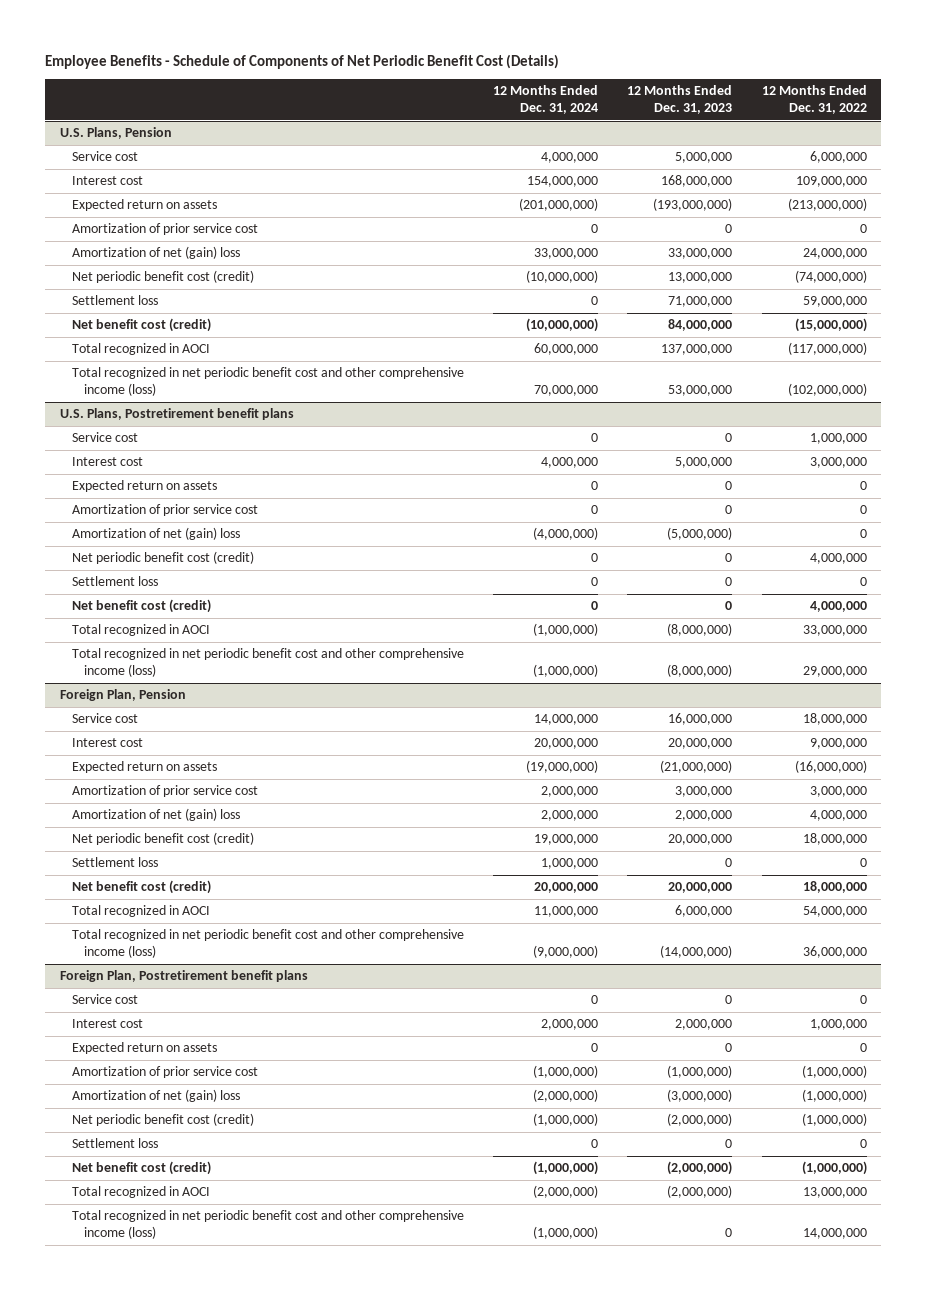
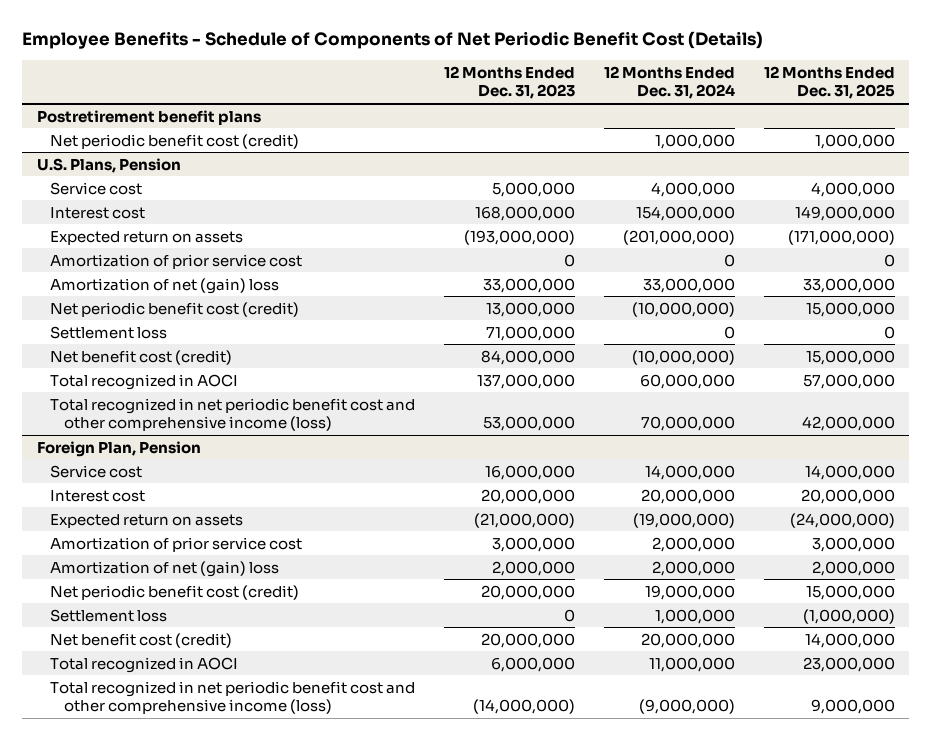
[761,85,867,115] 12 Months Ended Dec. 31, 2022 -> none
none -> [763,65,895,100] 12 Months Ended Dec. 31, 2025
none -> [36,109,261,125] Postretirement benefit plans
none -> [50,133,300,149] Net periodic benefit cost (credit)
[59,408,294,421] U.S. Plans, Postretirement benefit plans -> none
[72,432,139,443] Service cost -> none
[72,457,144,467] Interest cost -> none
[72,480,218,493] Expected return on assets -> none
[72,504,259,517] Amortization of prior service cost -> none
[72,527,241,541] Amortization of net (gain) loss -> none
[72,551,255,565] Net periodic benefit cost (credit) -> none
[72,576,159,587] Settlement loss -> none
[72,599,212,614] Net benefit cost (credit) -> none
[72,624,211,637] Total recognized in AOCI -> none
[72,648,465,678] Total recognized in net periodic benefit cost and other comprehensive income (loss) -> none
[59,970,308,983] Foreign Plan, Postretirement benefit plans -> none
[72,994,139,1005] Service cost -> none
[72,1019,144,1029] Interest cost -> none
[72,1042,218,1055] Expected return on assets -> none
[72,1066,259,1079] Amortization of prior service cost -> none
[72,1089,241,1103] Amortization of net (gain) loss -> none
[72,1113,255,1127] Net periodic benefit cost (credit) -> none
[72,1138,159,1149] Settlement loss -> none
[72,1161,212,1176] Net benefit cost (credit) -> none
[72,1186,211,1199] Total recognized in AOCI -> none
[72,1210,465,1240] Total recognized in net periodic benefit cost and other comprehensive income (loss) -> none

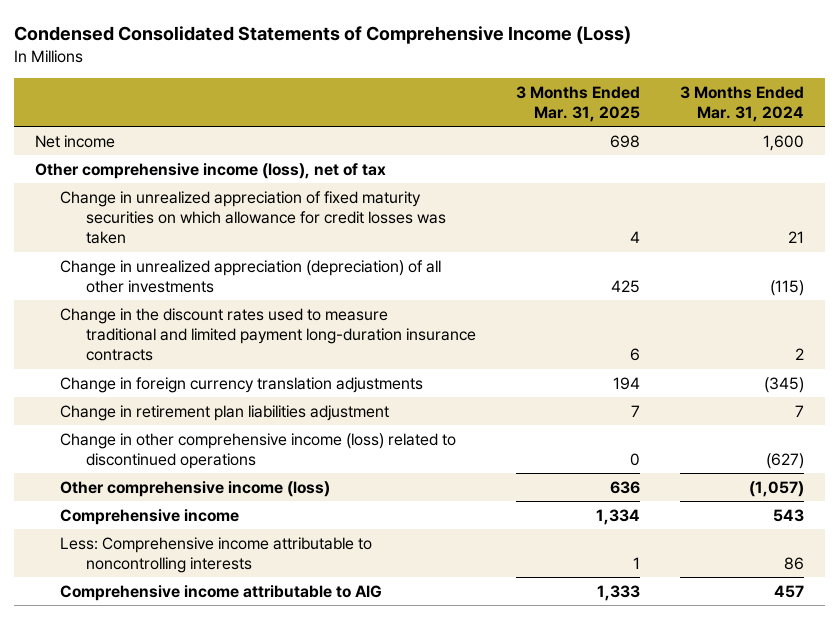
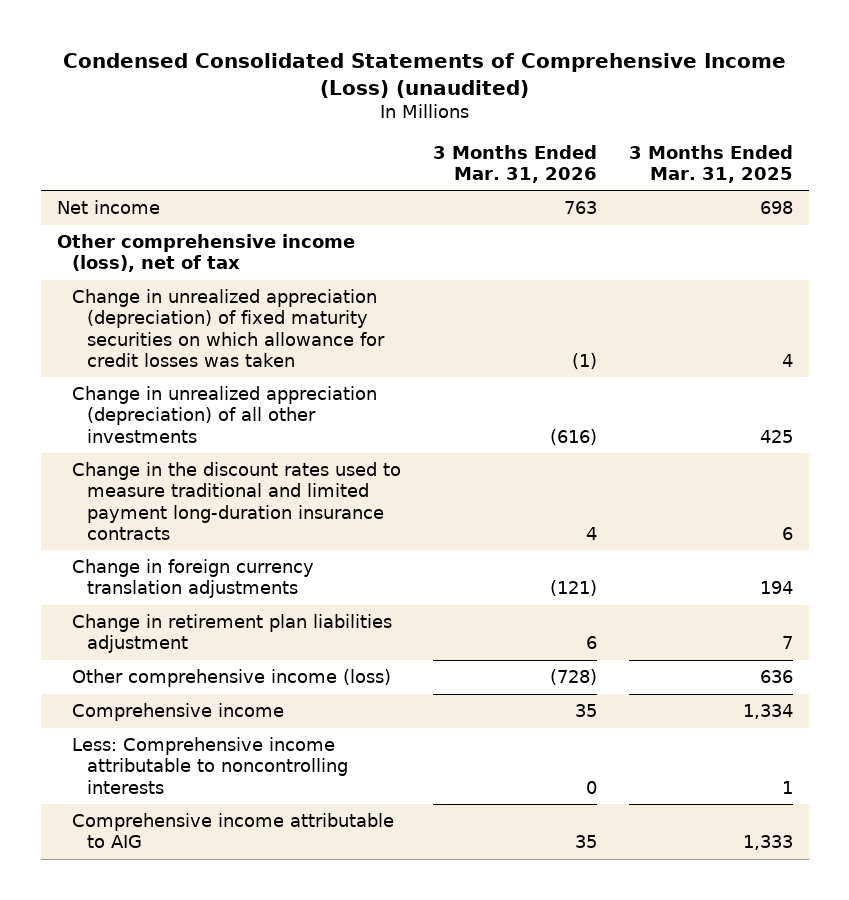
[14,25,632,44] Condensed Consolidated Statements of Comprehensive Income (Loss) -> [62,52,786,98] Condensed Consolidated Statements of Comprehensive Income (Loss) (unaudited)
[680,85,805,122] 3 Months Ended Mar. 31, 2024 -> none
none -> [432,144,597,183] 3 Months Ended Mar. 31, 2026
[60,190,446,245] Change in unrealized appreciation of fixed maturity securities on which allowance for credit losses was taken -> [71,289,386,367] Change in unrealized appreciation (depreciation) of fixed maturity securities on which allowance for credit losses was taken
[60,432,457,470] Change in other comprehensive income (loss) related to discontinued operations -> none

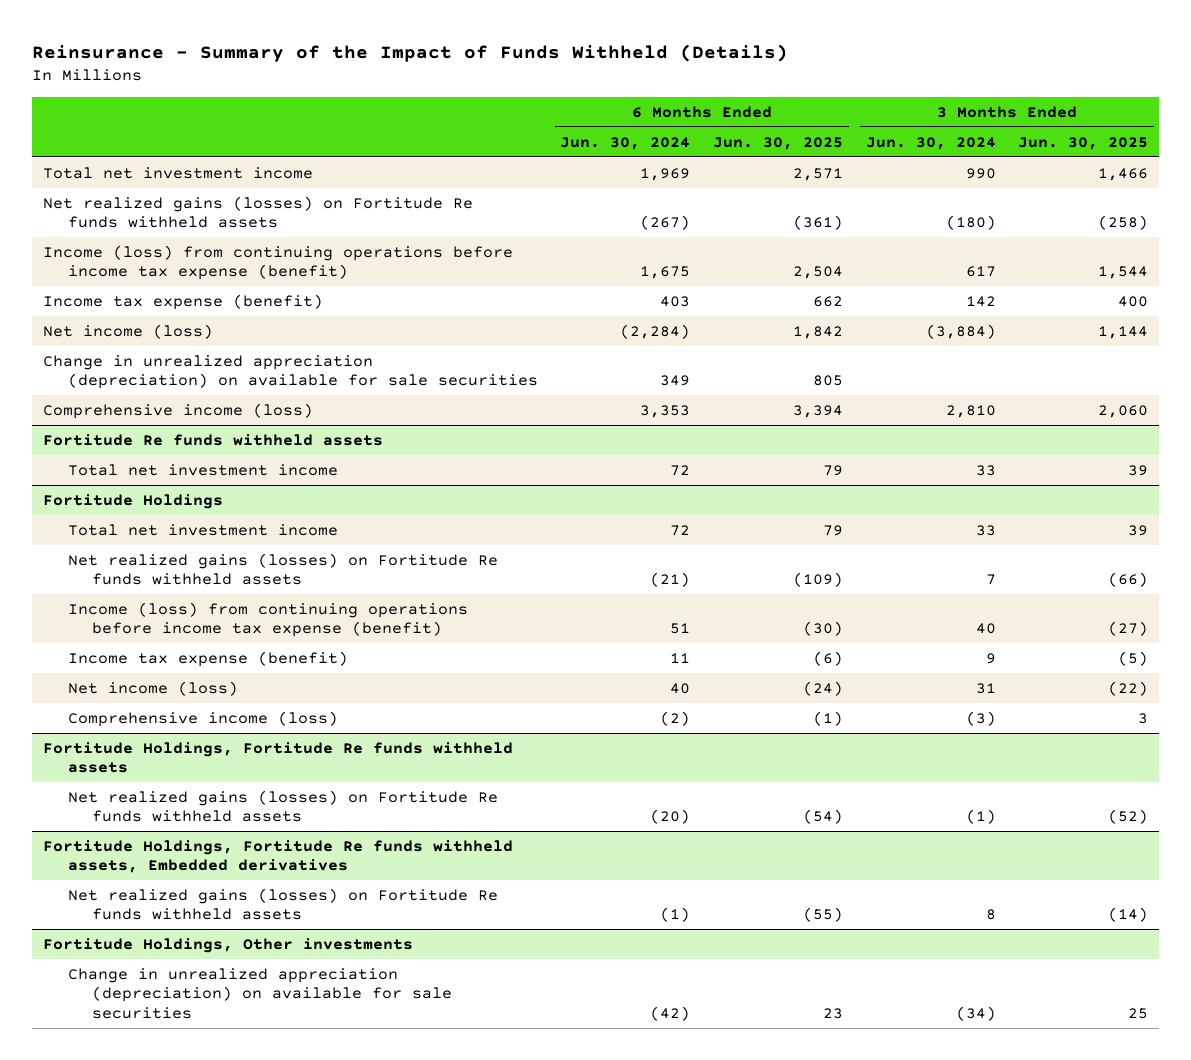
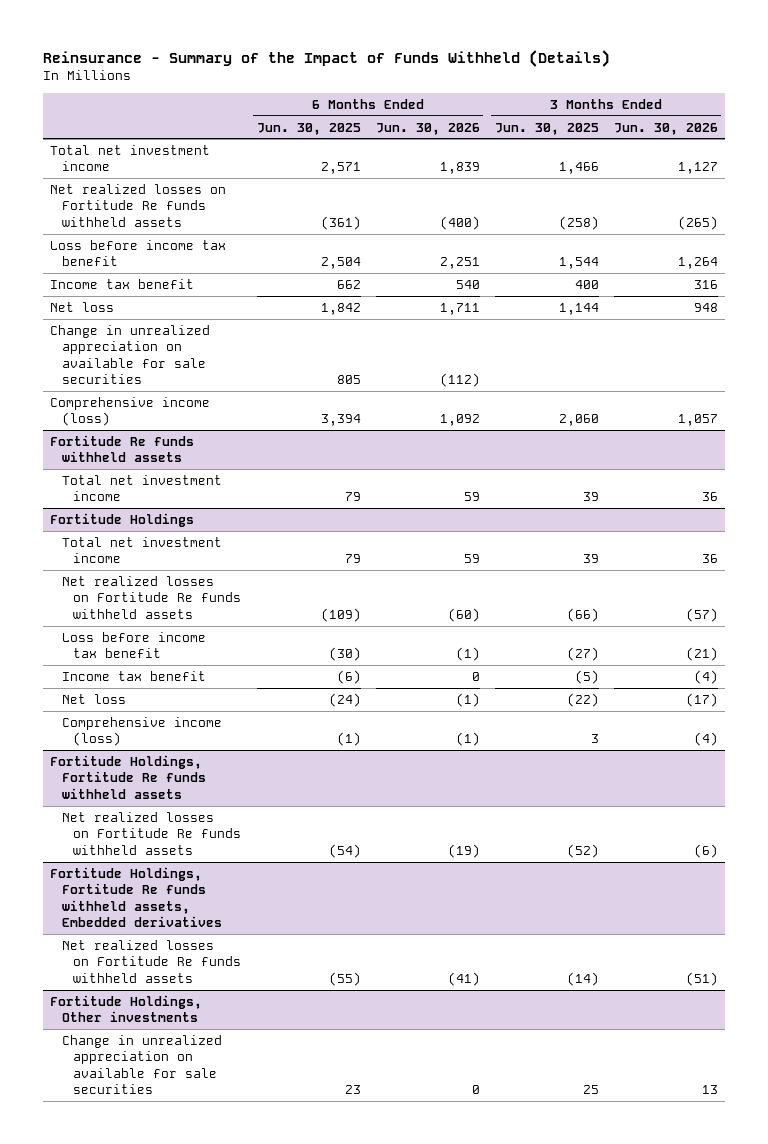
[560,136,691,150] Jun. 30, 2024 -> none
[865,136,996,150] Jun. 30, 2024 -> none
none -> [375,122,480,135] Jun. 30, 2026
none -> [613,122,718,135] Jun. 30, 2026
[42,195,473,229] Net realized gains (losses) on Fortitude Re funds withheld assets -> [50,183,227,227] Net realized losses on Fortitude Re funds withheld assets
[42,244,513,281] Income (loss) from continuing operations before income tax expense (benefit) -> [50,239,227,267] Loss before income tax benefit
[42,293,323,310] Income tax expense (benefit) -> [50,278,195,289] Income tax benefit
[42,323,213,339] Net income (loss) -> [50,301,115,312] Net loss
[42,354,538,390] Change in unrealized appreciation (depreciation) on available for sale securities -> [50,324,211,385] Change in unrealized appreciation on available for sale securities
[67,552,498,586] Net realized gains (losses) on Fortitude Re funds withheld assets -> [61,575,242,619] Net realized losses on Fortitude Re funds withheld assets
[67,601,468,638] Income (loss) from continuing operations before income tax expense (benefit) -> [61,631,206,659] Loss before income tax benefit
[67,650,348,667] Income tax expense (benefit) -> [61,670,206,681] Income tax benefit
[67,680,238,696] Net income (loss) -> [61,693,126,704] Net loss
[67,789,498,823] Net realized gains (losses) on Fortitude Re funds withheld assets -> [61,811,242,855] Net realized losses on Fortitude Re funds withheld assets
[67,887,498,921] Net realized gains (losses) on Fortitude Re funds withheld assets -> [61,939,242,983] Net realized losses on Fortitude Re funds withheld assets
[67,967,453,1019] Change in unrealized appreciation (depreciation) on available for sale securities -> [61,1034,222,1095] Change in unrealized appreciation on available for sale securities

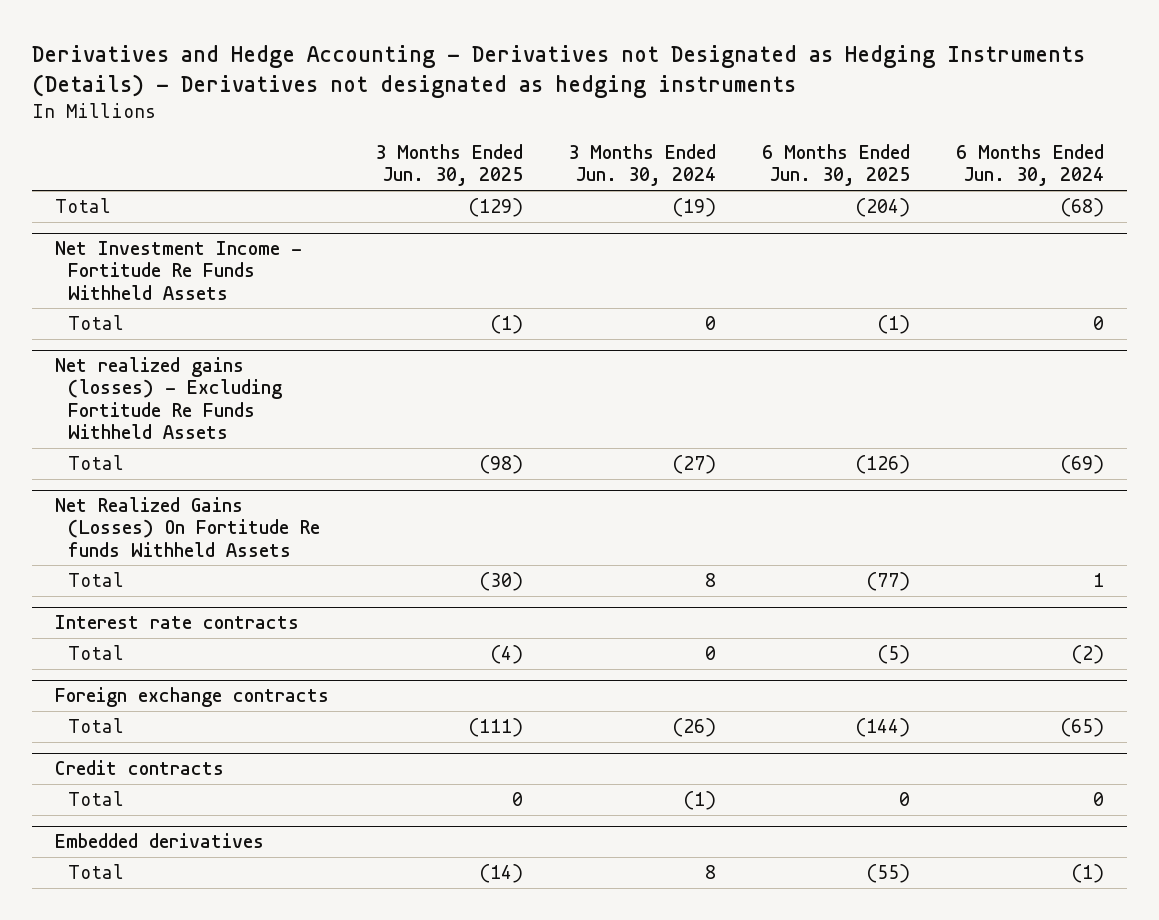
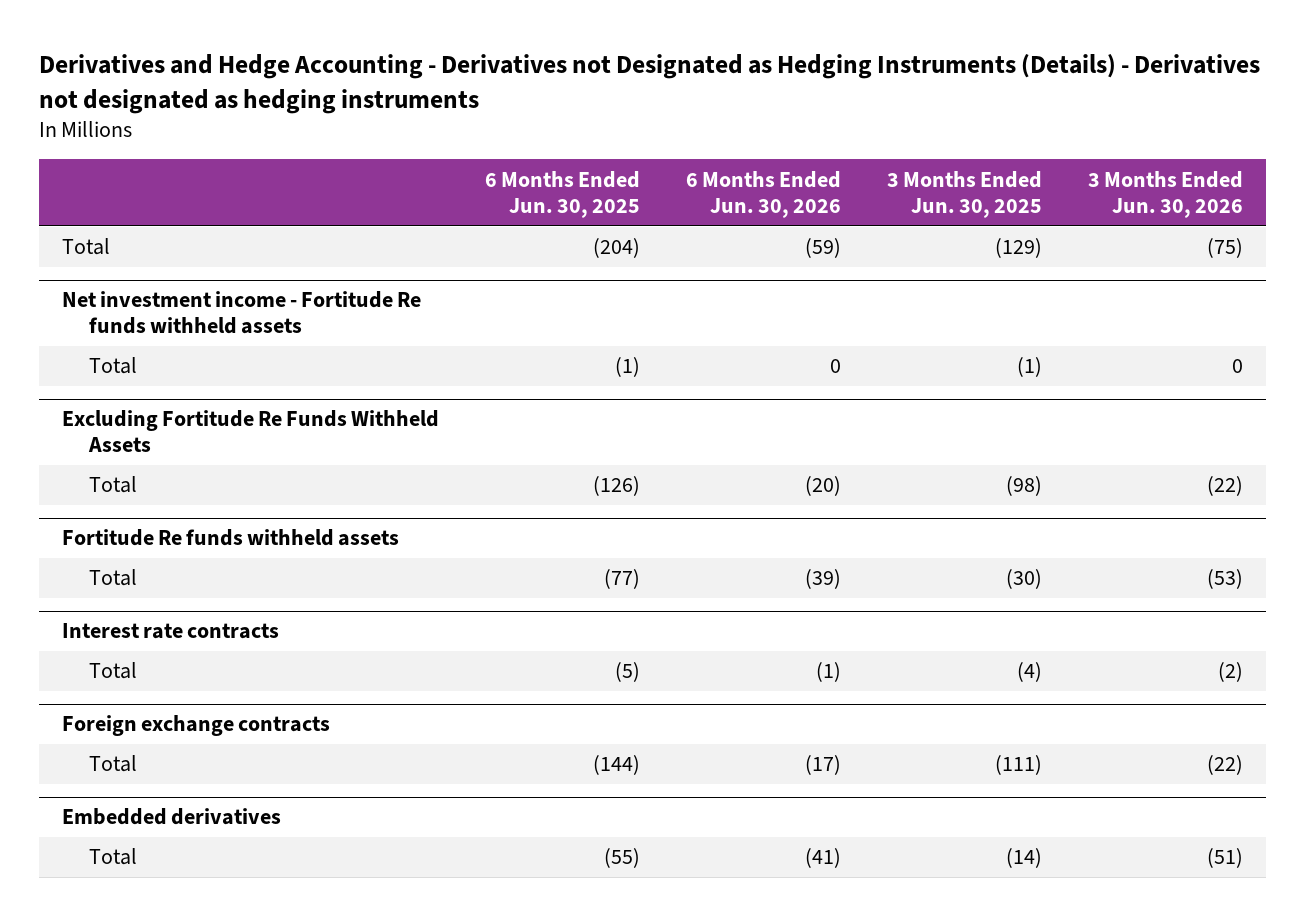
[568,144,717,187] 3 Months Ended Jun. 30, 2024 -> none
[956,144,1105,187] 6 Months Ended Jun. 30, 2024 -> none
none -> [685,170,841,218] 6 Months Ended Jun. 30, 2026
none -> [1087,170,1243,218] 3 Months Ended Jun. 30, 2026
[54,241,302,300] Net Investment Income - Fortitude Re Funds Withheld Assets -> [61,291,421,335] Net investment income - Fortitude Re funds withheld assets
[54,357,283,439] Net realized gains (losses) - Excluding Fortitude Re Funds Withheld Assets -> [61,410,439,453] Excluding Fortitude Re Funds Withheld Assets
[54,497,321,557] Net Realized Gains (Losses) On Fortitude Re funds Withheld Assets -> [61,529,399,547] Fortitude Re funds withheld assets
[54,760,224,776] Credit contracts -> none
[68,791,125,807] Total -> none

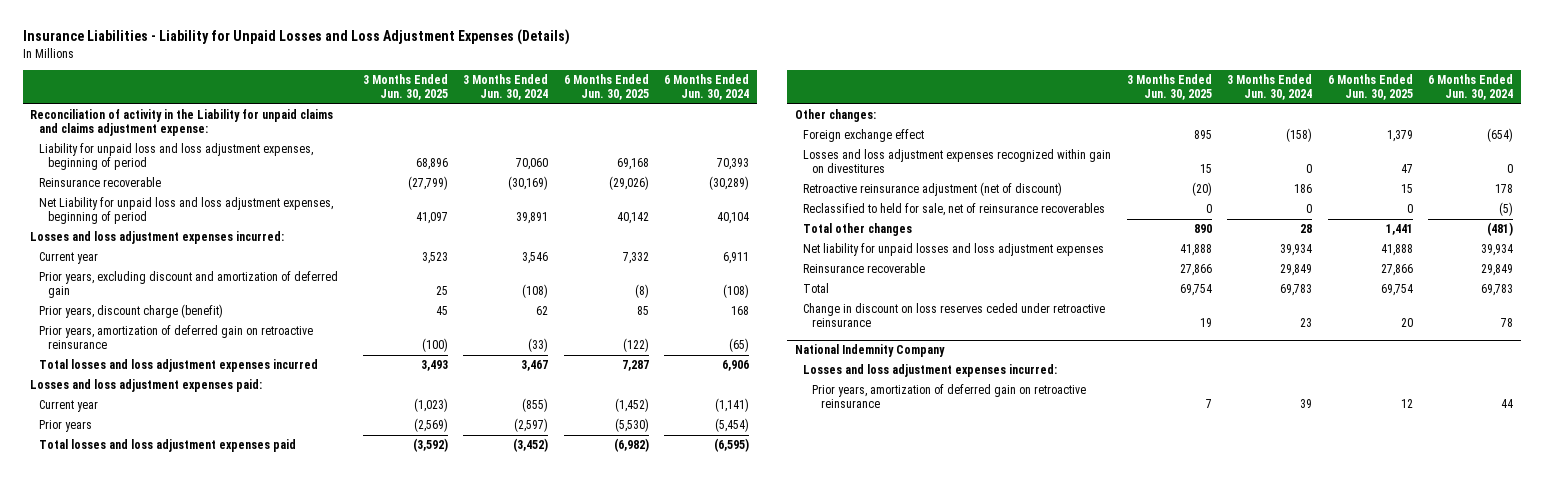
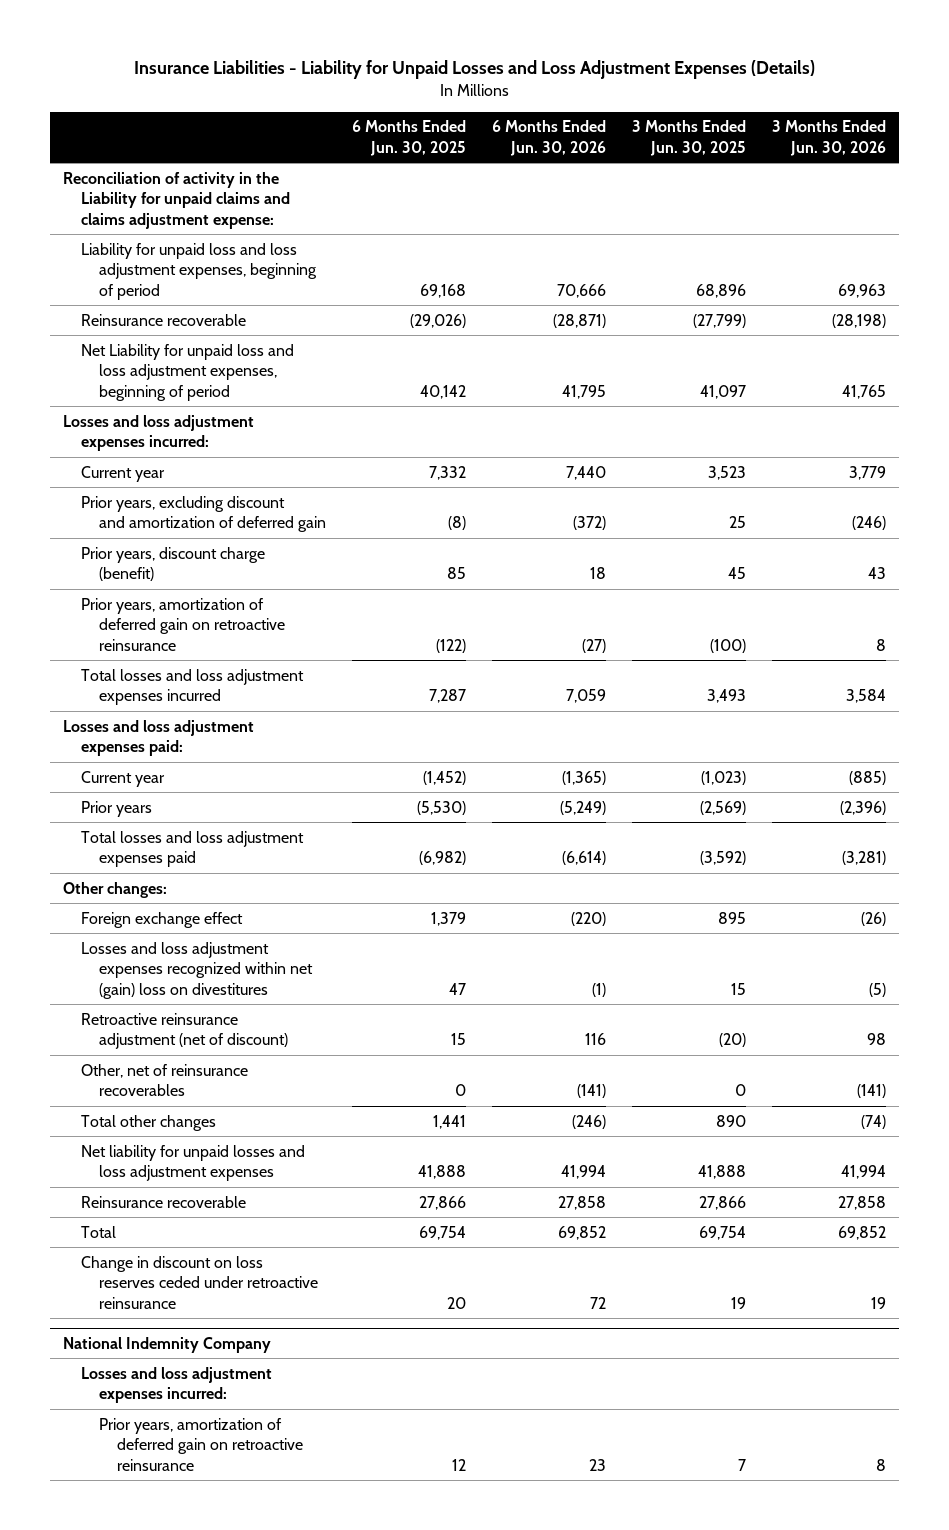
[463,73,549,101] 3 Months Ended Jun. 30, 2024 -> none
[663,73,749,101] 6 Months Ended Jun. 30, 2024 -> none
none -> [492,120,607,156] 6 Months Ended Jun. 30, 2026
none -> [772,120,887,156] 3 Months Ended Jun. 30, 2026
[803,149,1112,174] Losses and loss adjustment expenses recognized within gain on divestitures -> [80,941,313,999] Losses and loss adjustment expenses recognized within net (gain) loss on divestitures
[803,203,1106,217] Reclassified to held for sale, net of reinsurance recoverables -> none
none -> [80,1063,248,1097] Other, net of reinsurance recoverables

